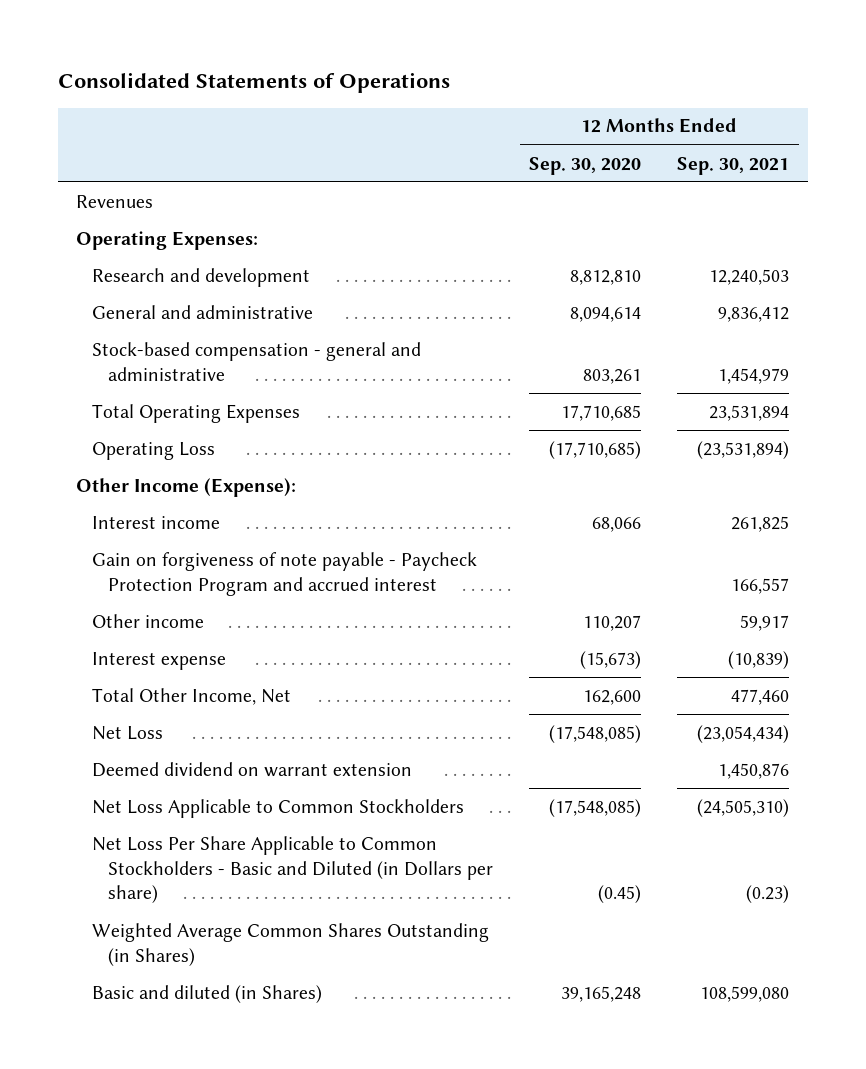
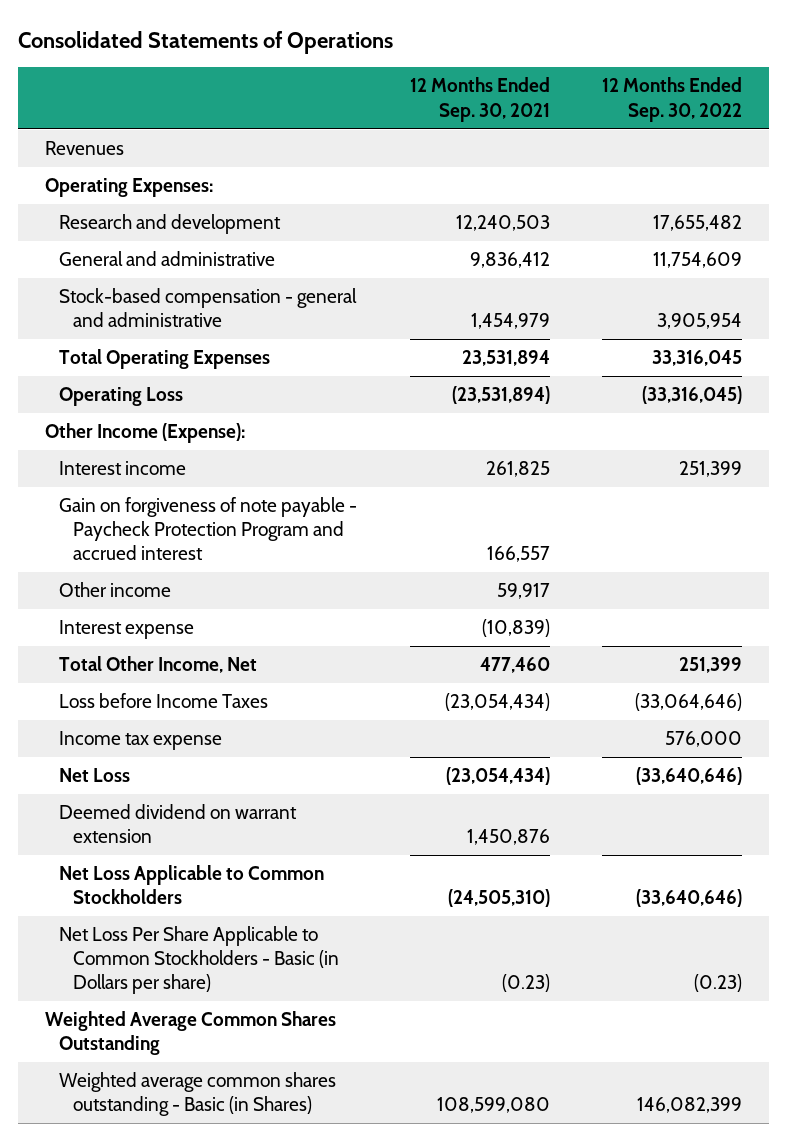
[529,156,642,175] Sep. 30, 2020 -> none
none -> [602,77,743,122] 12 Months Ended Sep. 30, 2022
none -> [58,693,268,709] Loss before Income Taxes
none -> [58,731,222,751] Income tax expense
[92,835,493,904] Net Loss Per Share Applicable to Common Stockholders - Basic and Diluted (in Dollars per share) -> [58,926,339,995] Net Loss Per Share Applicable to Common Stockholders - Basic (in Dollars per share)
[92,922,490,966] Weighted Average Common Shares Outstanding (in Shares) -> [44,1011,336,1056] Weighted Average Common Shares Outstanding
[92,984,323,1003] Basic and diluted (in Shares) -> [58,1072,336,1117] Weighted average common shares outstanding - Basic (in Shares)

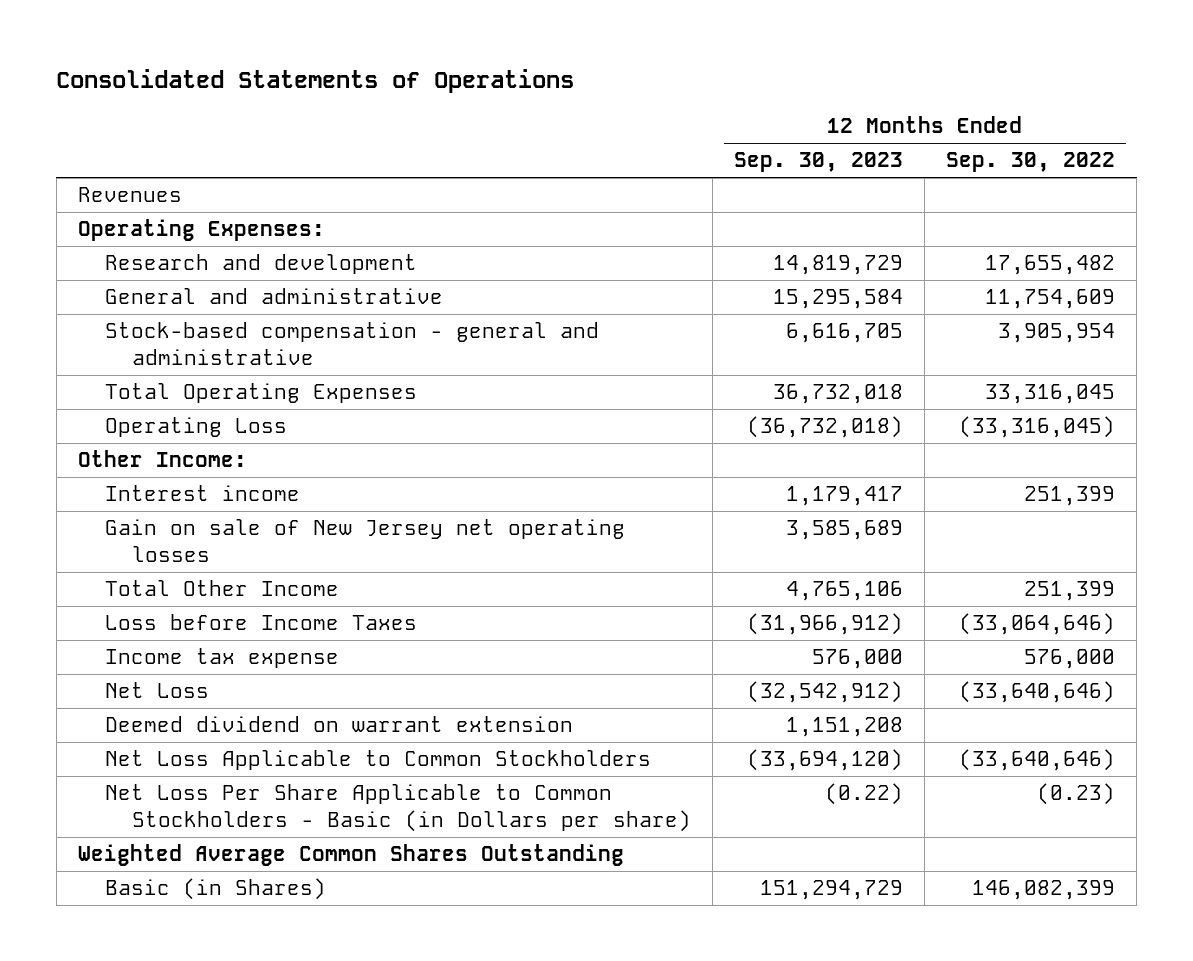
[409,77,550,122] 12 Months Ended Sep. 30, 2021 -> none
none -> [734,152,904,173] Sep. 30, 2023
[44,423,245,444] Other Income (Expense): -> [77,450,247,468] Other Income:
[58,497,357,561] Gain on forgiveness of note payable - Paycheck Protection Program and accrued interest -> none
[58,582,171,598] Other income -> none
[58,620,194,640] Interest expense -> none
none -> [105,519,626,562] Gain on sale of New Jersey net operating losses
[58,656,257,674] Total Other Income, Net -> [105,580,340,597] Total Other Income
[58,1072,336,1117] Weighted average common shares outstanding - Basic (in Shares) -> [105,878,327,901] Basic (in Shares)

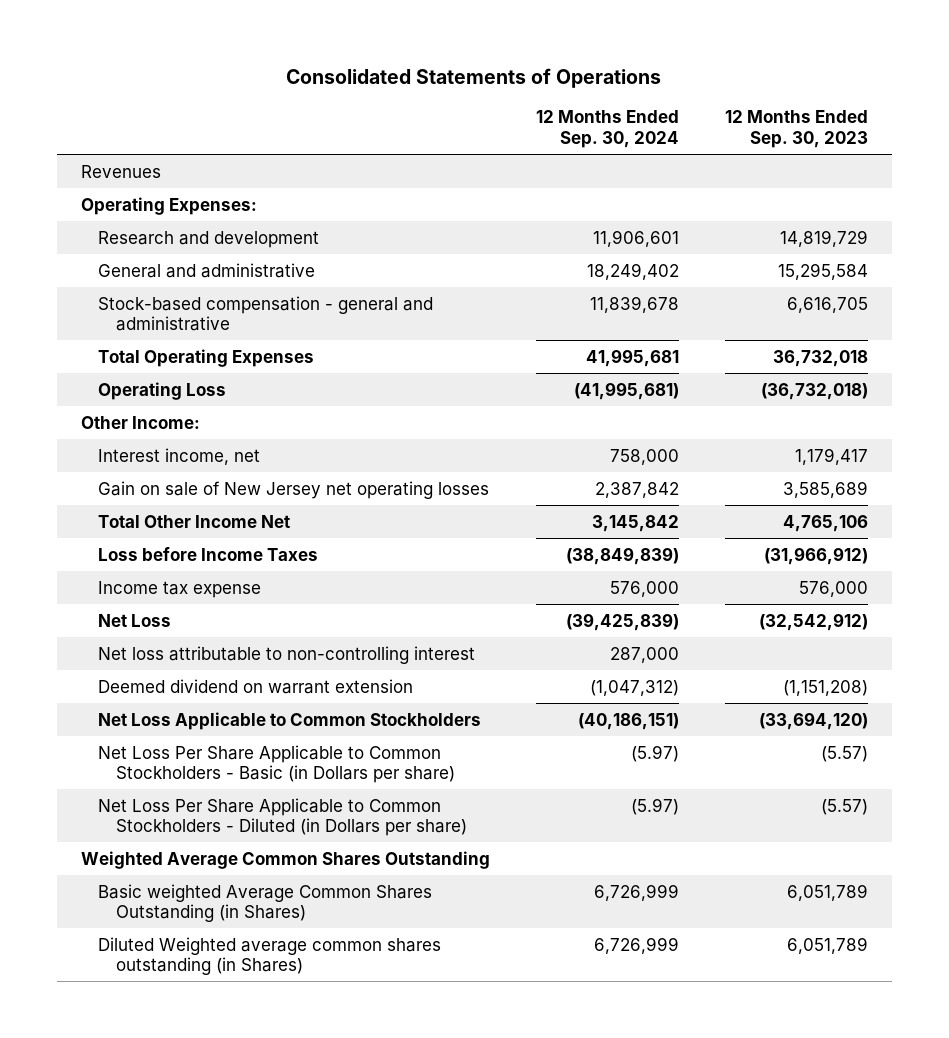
[946,152,1116,173] Sep. 30, 2022 -> none
none -> [535,110,679,148] 12 Months Ended Sep. 30, 2024
[105,485,301,502] Interest income -> [98,447,261,465] Interest income, net
[105,580,340,597] Total Other Income -> [98,514,291,528] Total Other Income Net
none -> [98,645,476,664] Net loss attributable to non-controlling interest
[786,717,904,738] 1,151,208 -> [783,679,869,696] (1,151,208)
[825,783,904,806] (0.22) -> [821,745,869,762] (5.57)
none -> [98,797,468,837] Net Loss Per Share Applicable to Common Stockholders - Diluted (in Dollars per share)
[105,878,327,901] Basic (in Shares) -> [98,883,433,923] Basic weighted Average Common Shares Outstanding (in Shares)
[760,880,904,901] 151,294,729 -> [787,883,869,901] 6,051,789
none -> [98,936,442,976] Diluted Weighted average common shares outstanding (in Shares)

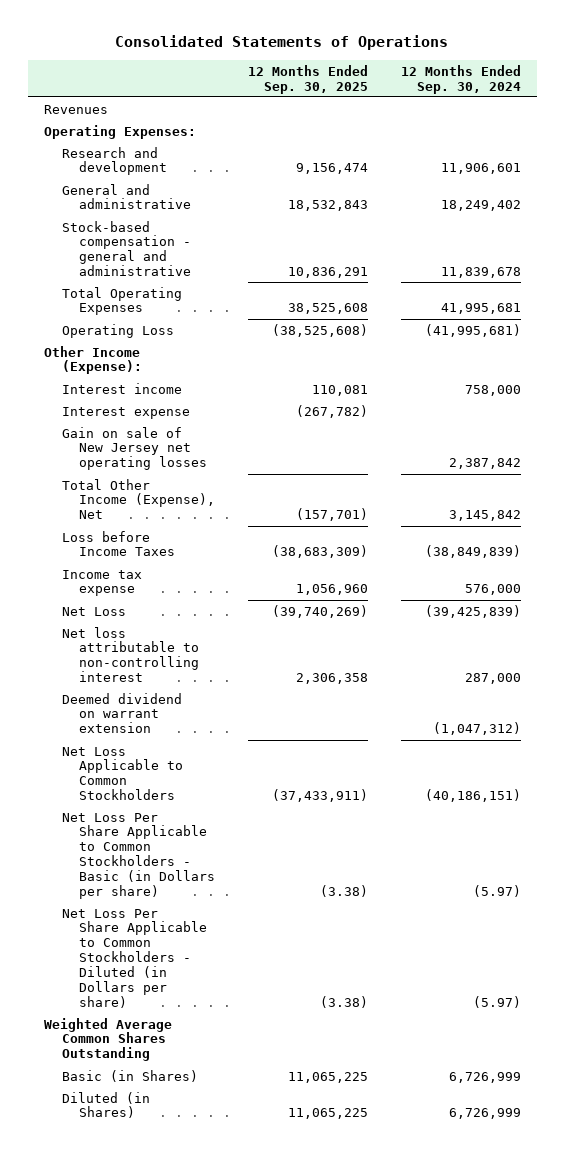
[725,110,869,148] 12 Months Ended Sep. 30, 2023 -> none
none -> [247,64,368,94] 12 Months Ended Sep. 30, 2025
[80,415,200,429] Other Income: -> [43,345,142,375] Other Income (Expense):
[98,447,261,465] Interest income, net -> [61,382,182,394] Interest income
none -> [61,406,190,419] Interest expense
[98,514,291,528] Total Other Income Net -> [61,478,216,520] Total Other Income (Expense), Net
[98,883,433,923] Basic weighted Average Common Shares Outstanding (in Shares) -> [61,1069,198,1082] Basic (in Shares)
[98,936,442,976] Diluted Weighted average common shares outstanding (in Shares) -> [61,1091,150,1119] Diluted (in Shares)

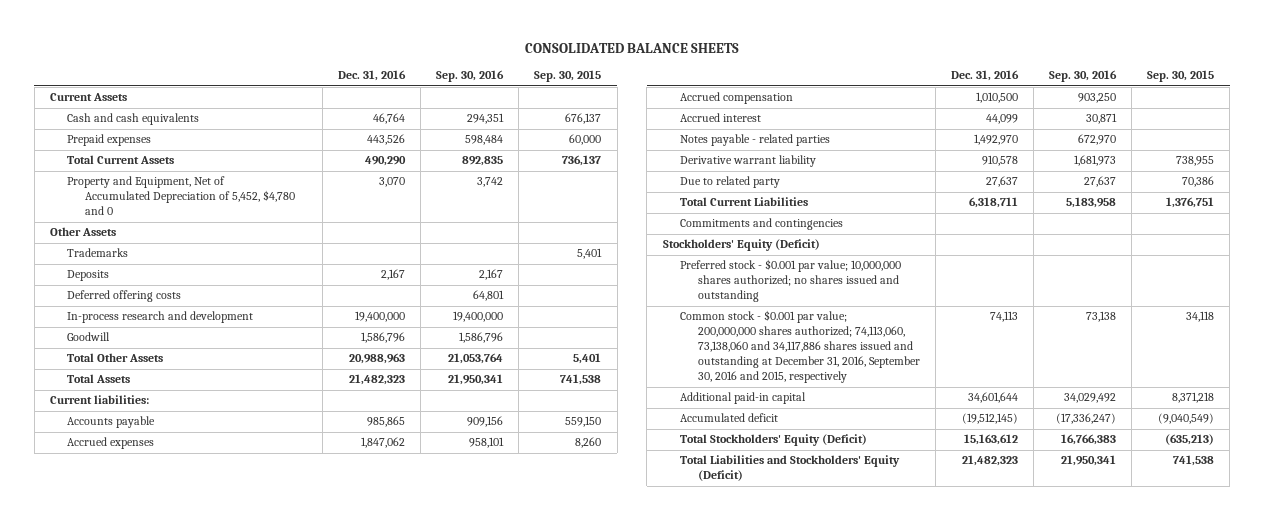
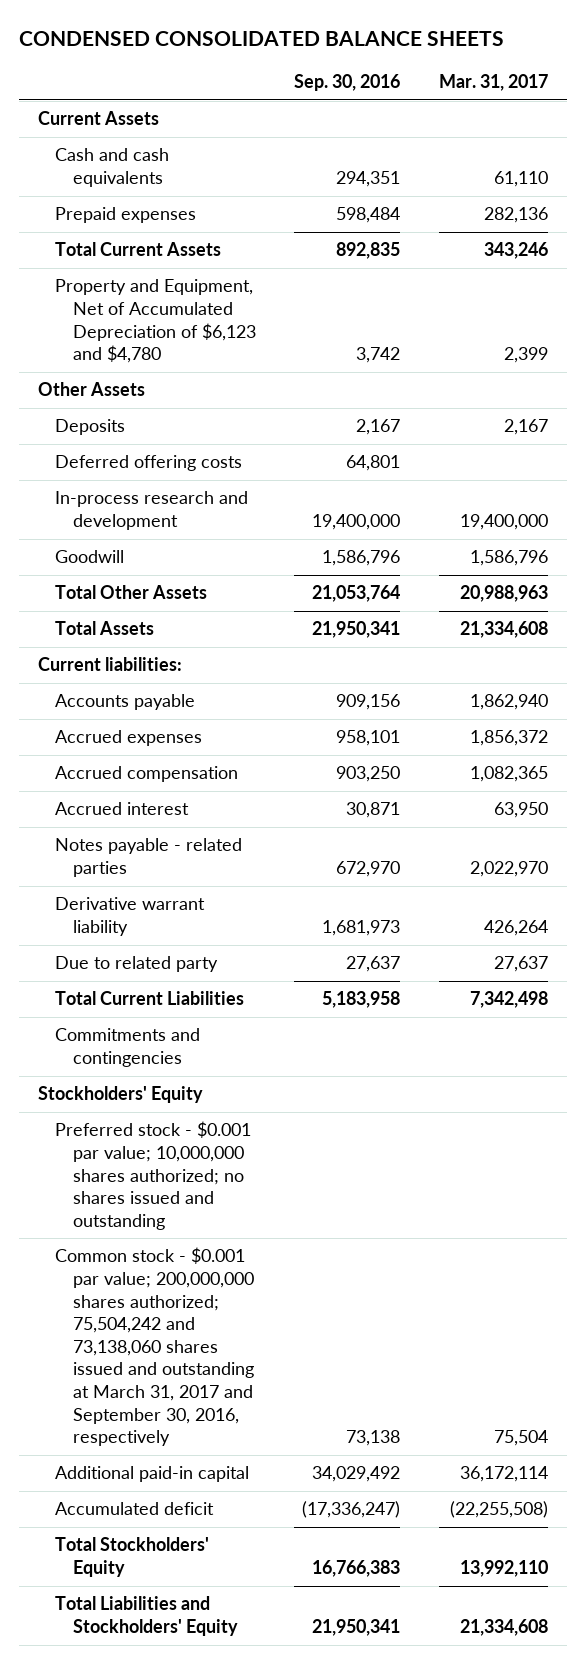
[525,42,740,53] CONSOLIDATED BALANCE SHEETS -> [18,31,504,47] CONDENSED CONSOLIDATED BALANCE SHEETS
[338,70,407,82] Dec. 31, 2016 -> none
[534,70,602,83] Sep. 30, 2015 -> none
none -> [438,74,548,92] Mar. 31, 2017
[67,176,296,216] Property and Equipment, Net of Accumulated Depreciation of 5,452, $4,780 and 0 -> [55,279,256,364] Property and Equipment, Net of Accumulated Depreciation of $6,123 and $4,780
[67,248,129,258] Trademarks -> none
[662,239,820,252] Stockholders' Equity (Deficit) -> [38,1086,204,1104] Stockholders' Equity
[680,310,920,384] Common stock - $0.001 par value; 200,000,000 shares authorized; 74,113,060, 73,138,060 and 34,117,886 shares issued and outstanding at December 31, 2016, September 30, 2016 and 2015, respectively -> [55,1247,254,1447] Common stock - $0.001 par value; 200,000,000 shares authorized; 75,504,242 and 73,138,060 shares issued and outstanding at March 31, 2017 and September 30, 2016, respectively
[680,434,868,447] Total Stockholders' Equity (Deficit) -> [55,1537,210,1577] Total Stockholders' Equity
[680,455,901,482] Total Liabilities and Stockholders' Equity (Deficit) -> [55,1596,238,1636] Total Liabilities and Stockholders' Equity

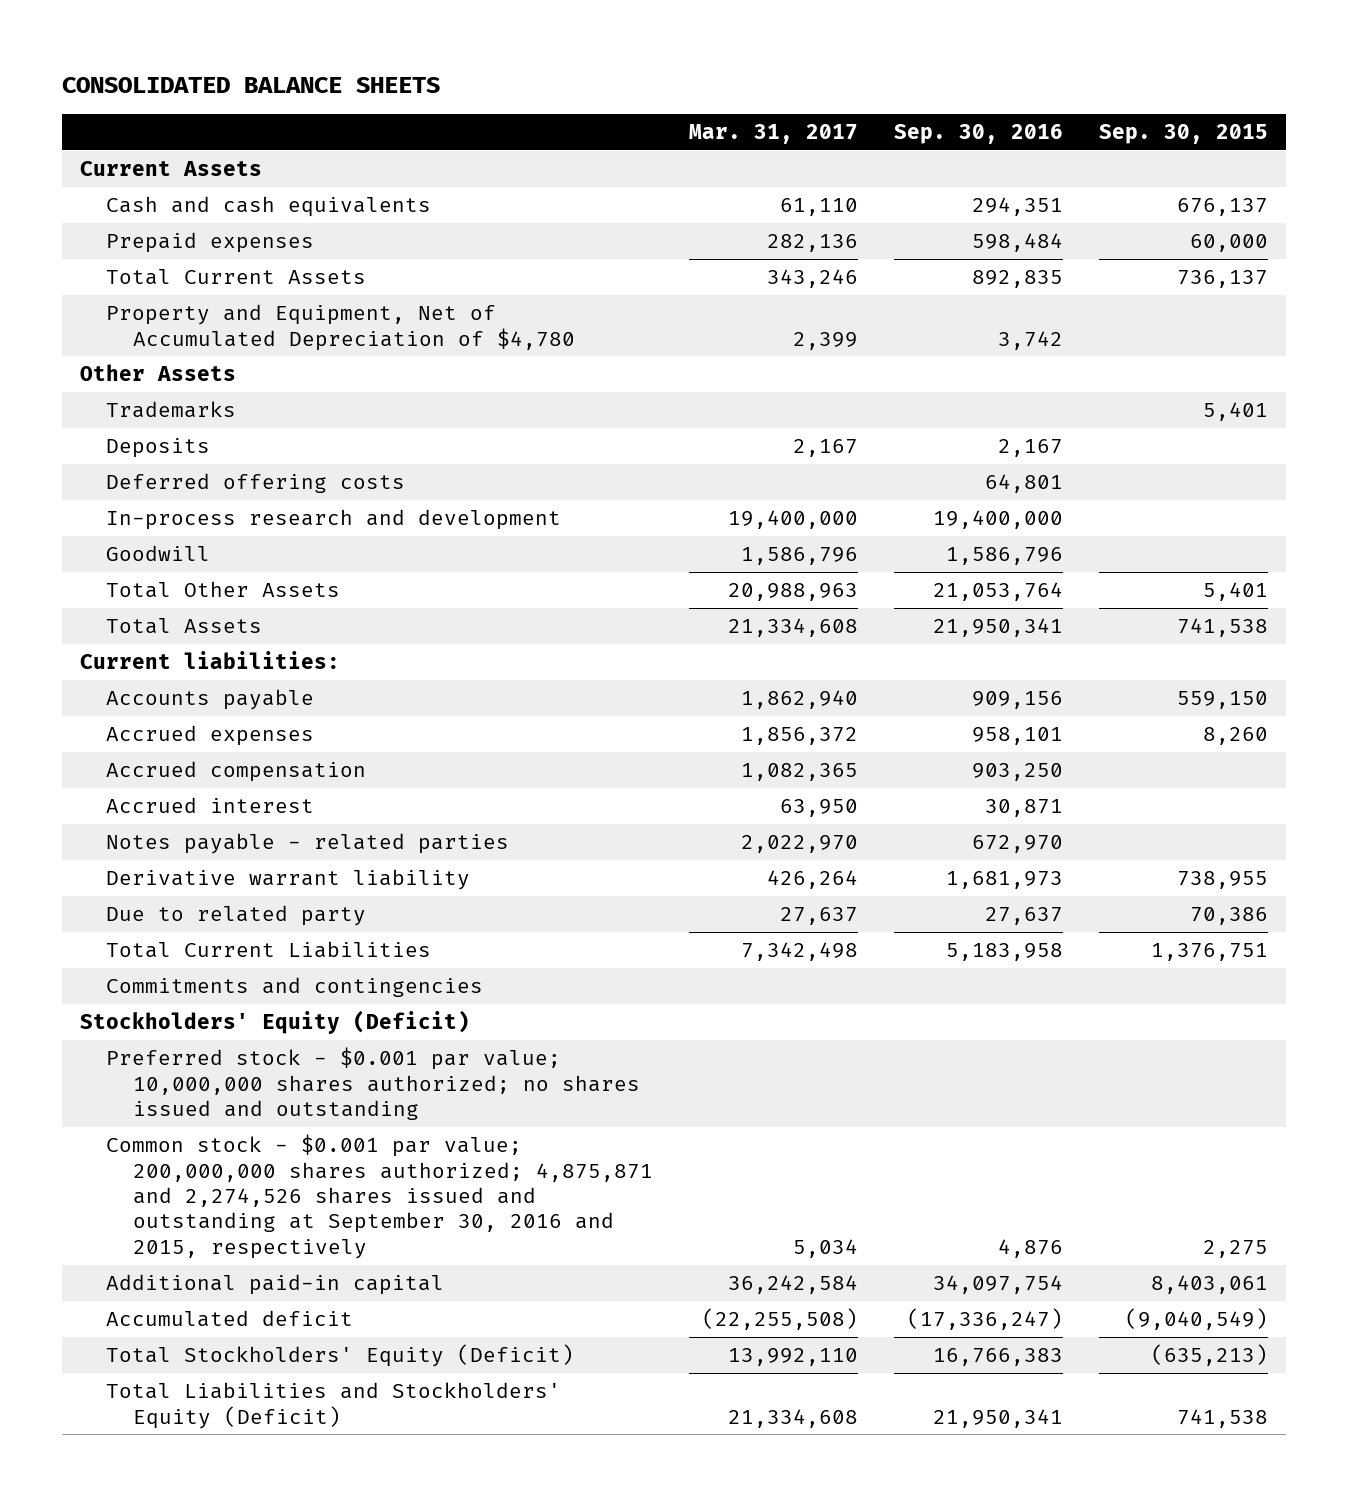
[18,31,504,47] CONDENSED CONSOLIDATED BALANCE SHEETS -> [61,77,440,94] CONSOLIDATED BALANCE SHEETS
none -> [1099,123,1269,144] Sep. 30, 2015
[55,279,256,364] Property and Equipment, Net of Accumulated Depreciation of $6,123 and $4,780 -> [106,304,576,351] Property and Equipment, Net of Accumulated Depreciation of $4,780
none -> [106,401,237,419] Trademarks
[38,1086,204,1104] Stockholders' Equity -> [79,1010,470,1035] Stockholders' Equity (Deficit)
[55,1247,254,1447] Common stock - $0.001 par value; 200,000,000 shares authorized; 75,504,242 and 73,138,060 shares issued and outstanding at March 31, 2017 and September 30, 2016, respectively -> [106,1134,654,1259] Common stock - $0.001 par value; 200,000,000 shares authorized; 4,875,871 and 2,274,526 shares issued and outstanding at September 30, 2016 and 2015, respectively
[346,1430,401,1447] 73,138 -> [998,1238,1064,1258] 4,876
[493,1430,548,1447] 75,504 -> [793,1238,859,1258] 5,034
[312,1466,401,1483] 34,029,492 -> [933,1275,1064,1295] 34,097,754
[459,1466,548,1483] 36,172,114 -> [728,1275,859,1295] 36,242,584
[55,1537,210,1577] Total Stockholders' Equity -> [106,1344,575,1368] Total Stockholders' Equity (Deficit)
[55,1596,238,1636] Total Liabilities and Stockholders' Equity -> [106,1382,562,1429] Total Liabilities and Stockholders' Equity (Deficit)

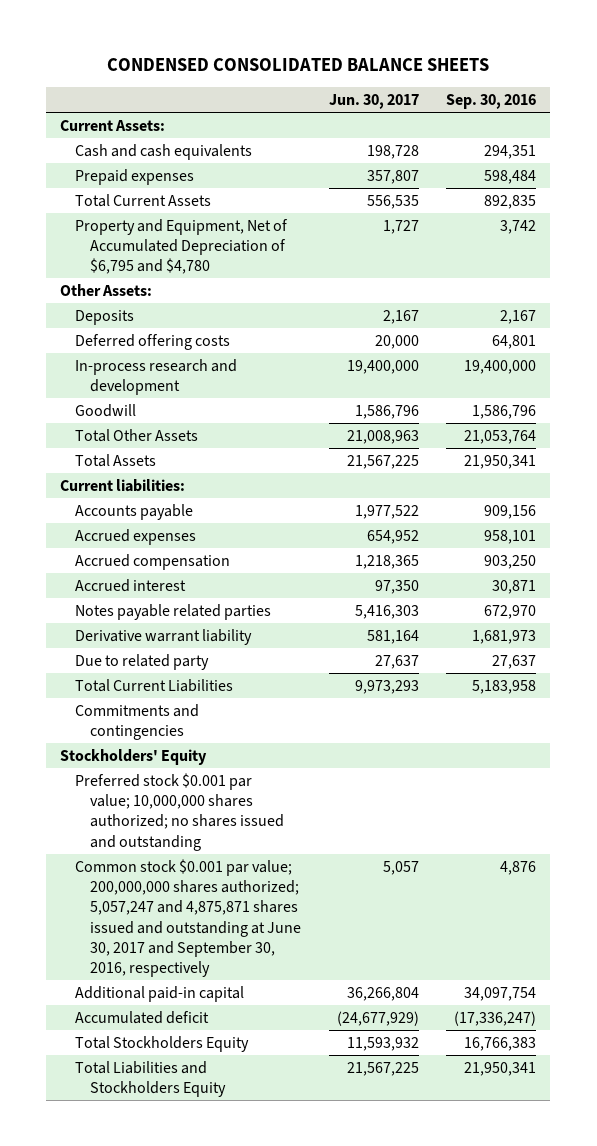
[61,77,440,94] CONSOLIDATED BALANCE SHEETS -> [107,58,490,72] CONDENSED CONSOLIDATED BALANCE SHEETS
[689,123,859,144] Mar. 31, 2017 -> none
[1099,123,1269,144] Sep. 30, 2015 -> none
none -> [328,94,419,110] Jun. 30, 2017
[79,161,262,177] Current Assets -> [60,119,166,131] Current Assets:
[106,401,237,419] Trademarks -> none
[106,304,576,351] Property and Equipment, Net of Accumulated Depreciation of $4,780 -> [75,218,289,275] Property and Equipment, Net of Accumulated Depreciation of $6,795 and $4,780
[79,364,236,382] Other Assets -> [60,283,153,296] Other Assets:
[106,833,510,855] Notes payable - related parties -> [75,603,272,620] Notes payable related parties
[79,1010,470,1035] Stockholders' Equity (Deficit) -> [60,748,208,765] Stockholders' Equity
[106,1047,641,1121] Preferred stock - $0.001 par value; 10,000,000 shares authorized; no shares issued and outstanding -> [75,772,284,851] Preferred stock $0.001 par value; 10,000,000 shares authorized; no shares issued and outstanding
[106,1134,654,1259] Common stock - $0.001 par value; 200,000,000 shares authorized; 4,875,871 and 2,274,526 shares issued and outstanding at September 30, 2016 and 2015, respectively -> [75,858,301,978] Common stock $0.001 par value; 200,000,000 shares authorized; 5,057,247 and 4,875,871 shares issued and outstanding at June 30, 2017 and September 30, 2016, respectively
[106,1344,575,1368] Total Stockholders' Equity (Deficit) -> [75,1035,250,1052] Total Stockholders Equity
[106,1382,562,1429] Total Liabilities and Stockholders' Equity (Deficit) -> [75,1060,226,1098] Total Liabilities and Stockholders Equity

